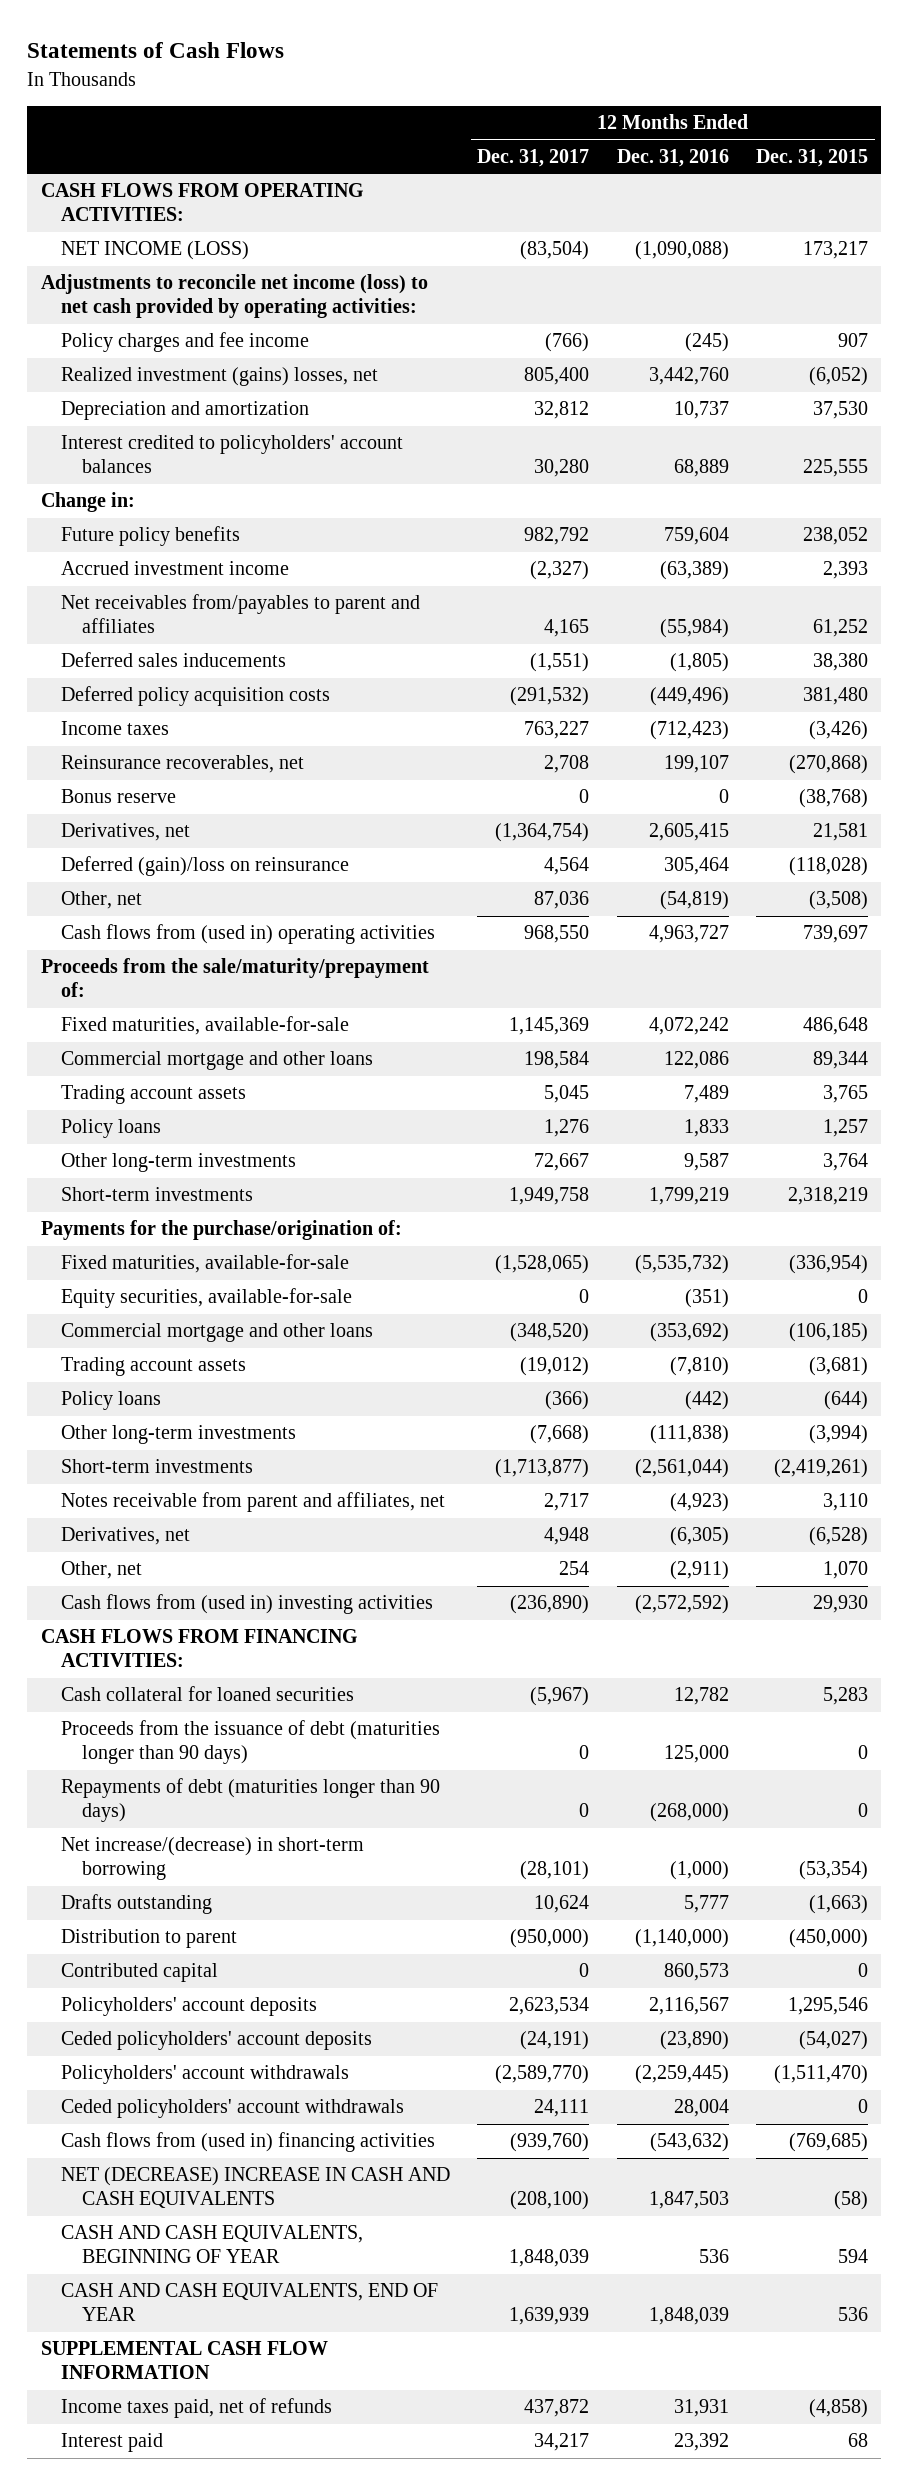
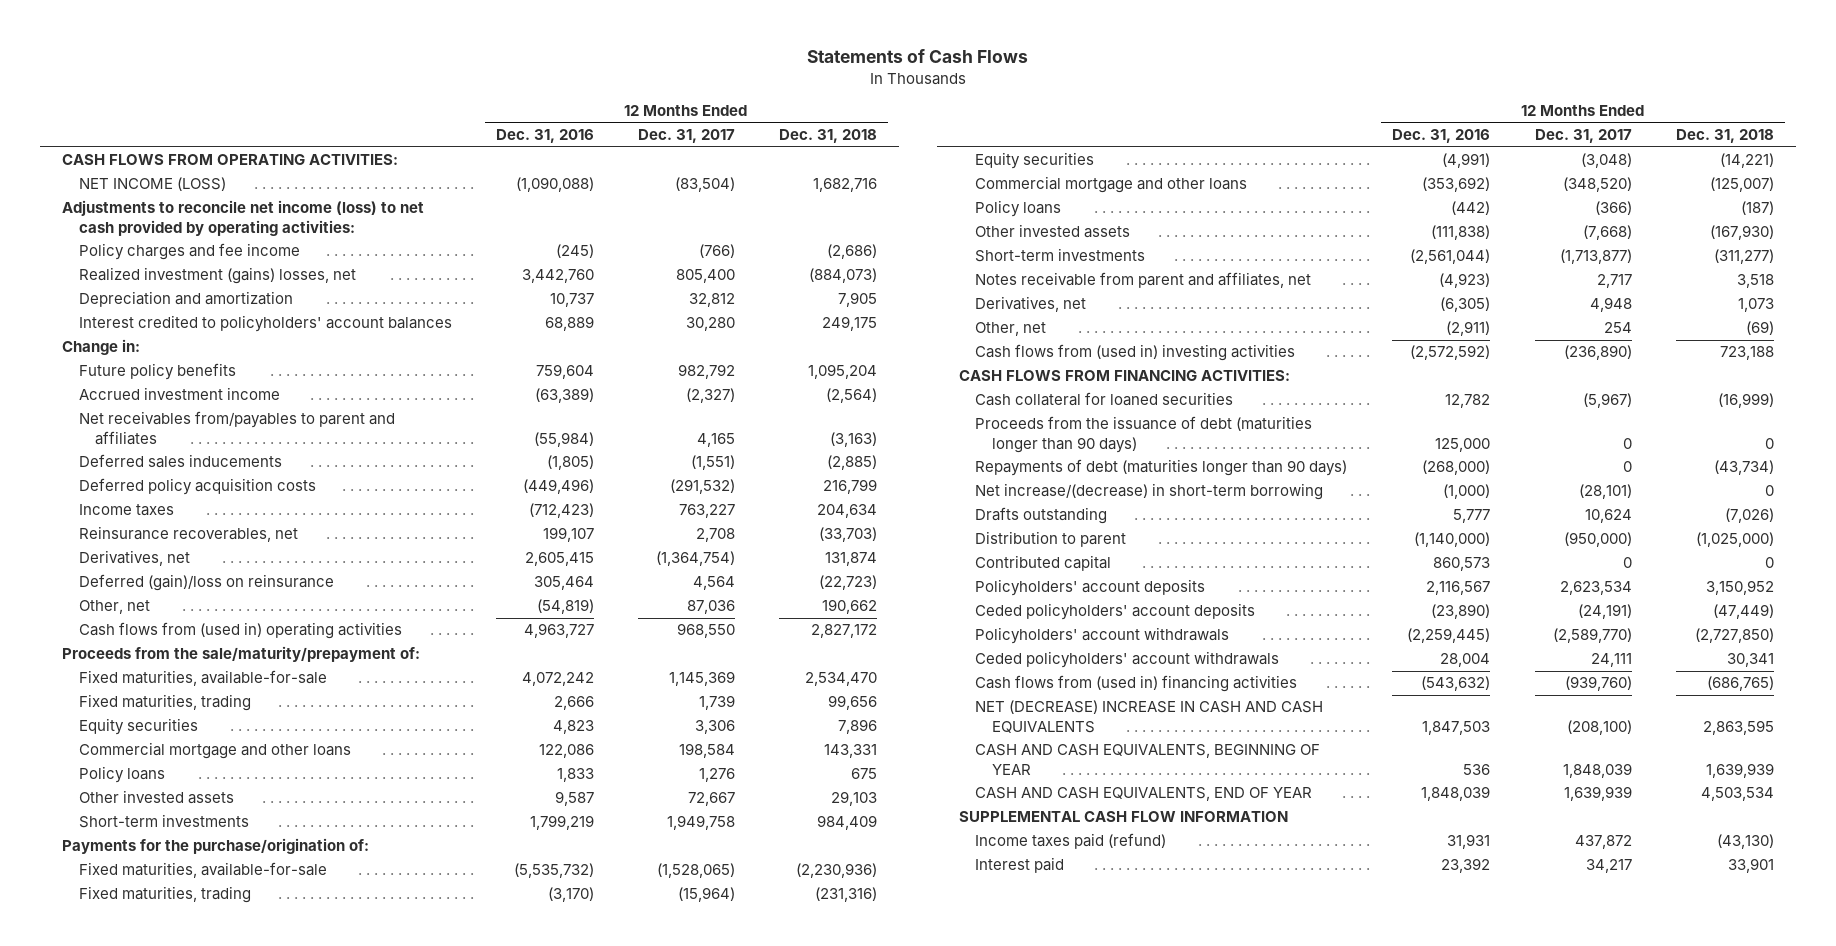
[755,148,868,167] Dec. 31, 2015 -> none
none -> [779,129,878,144] Dec. 31, 2018
[61,789,177,804] Bonus reserve -> none
none -> [78,694,251,712] Fixed maturities, trading
none -> [78,718,198,736] Equity securities
[61,1085,247,1105] Trading account assets -> none
[61,1153,297,1173] Other long-term investments -> [78,790,234,805] Other invested assets
[61,1288,353,1309] Equity securities, available-for-sale -> none
none -> [78,886,251,904] Fixed maturities, trading
none -> [975,152,1095,170] Equity securities
[61,1357,247,1377] Trading account assets -> none
[61,1425,297,1445] Other long-term investments -> [975,224,1131,239] Other invested assets
[61,2398,333,2419] Income taxes paid, net of refunds -> [975,833,1167,850] Income taxes paid (refund)

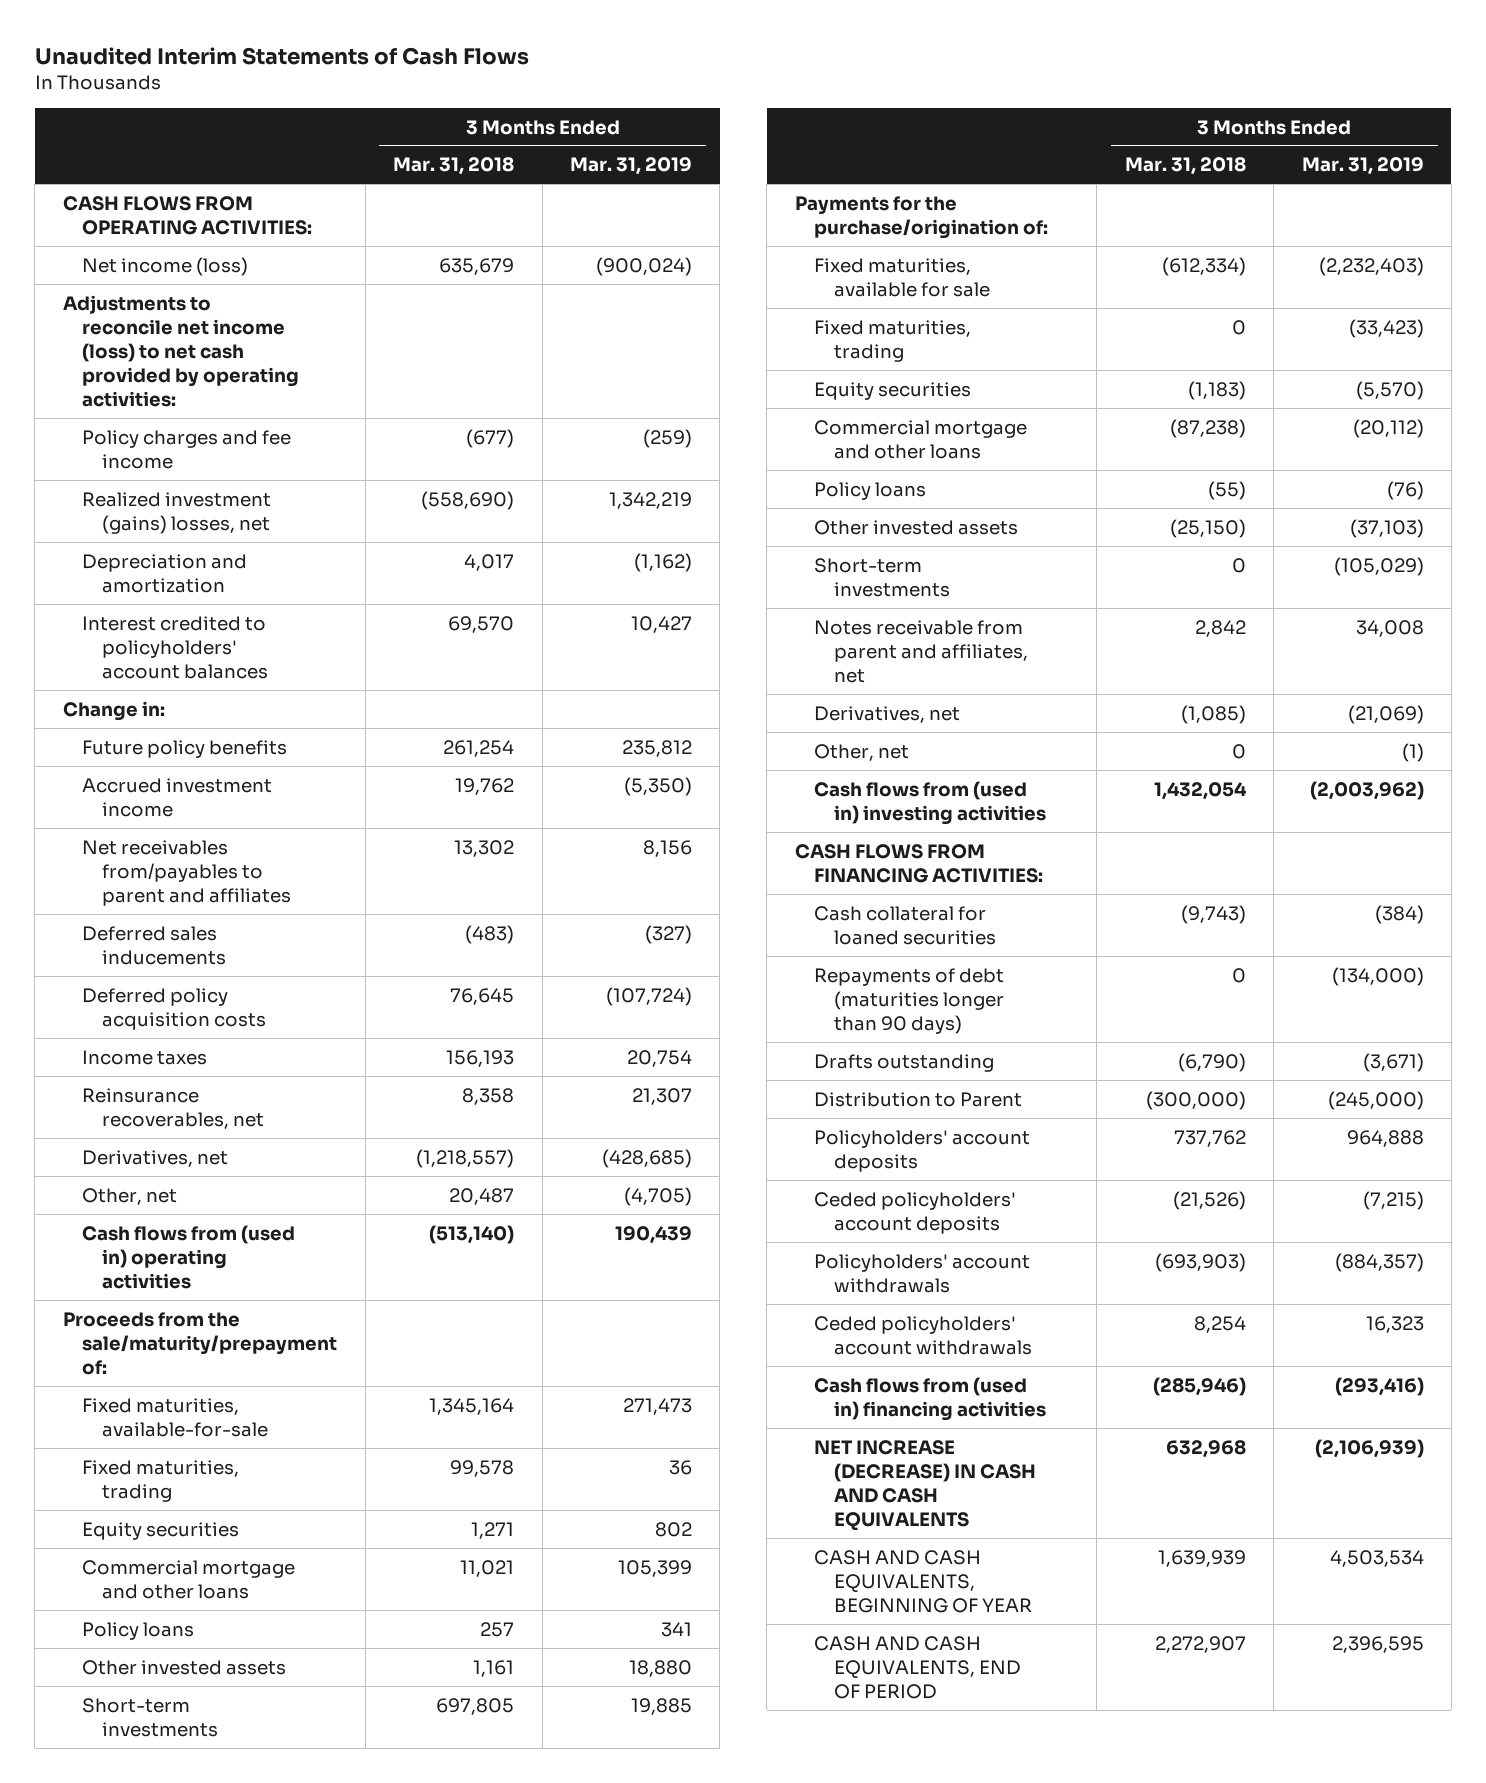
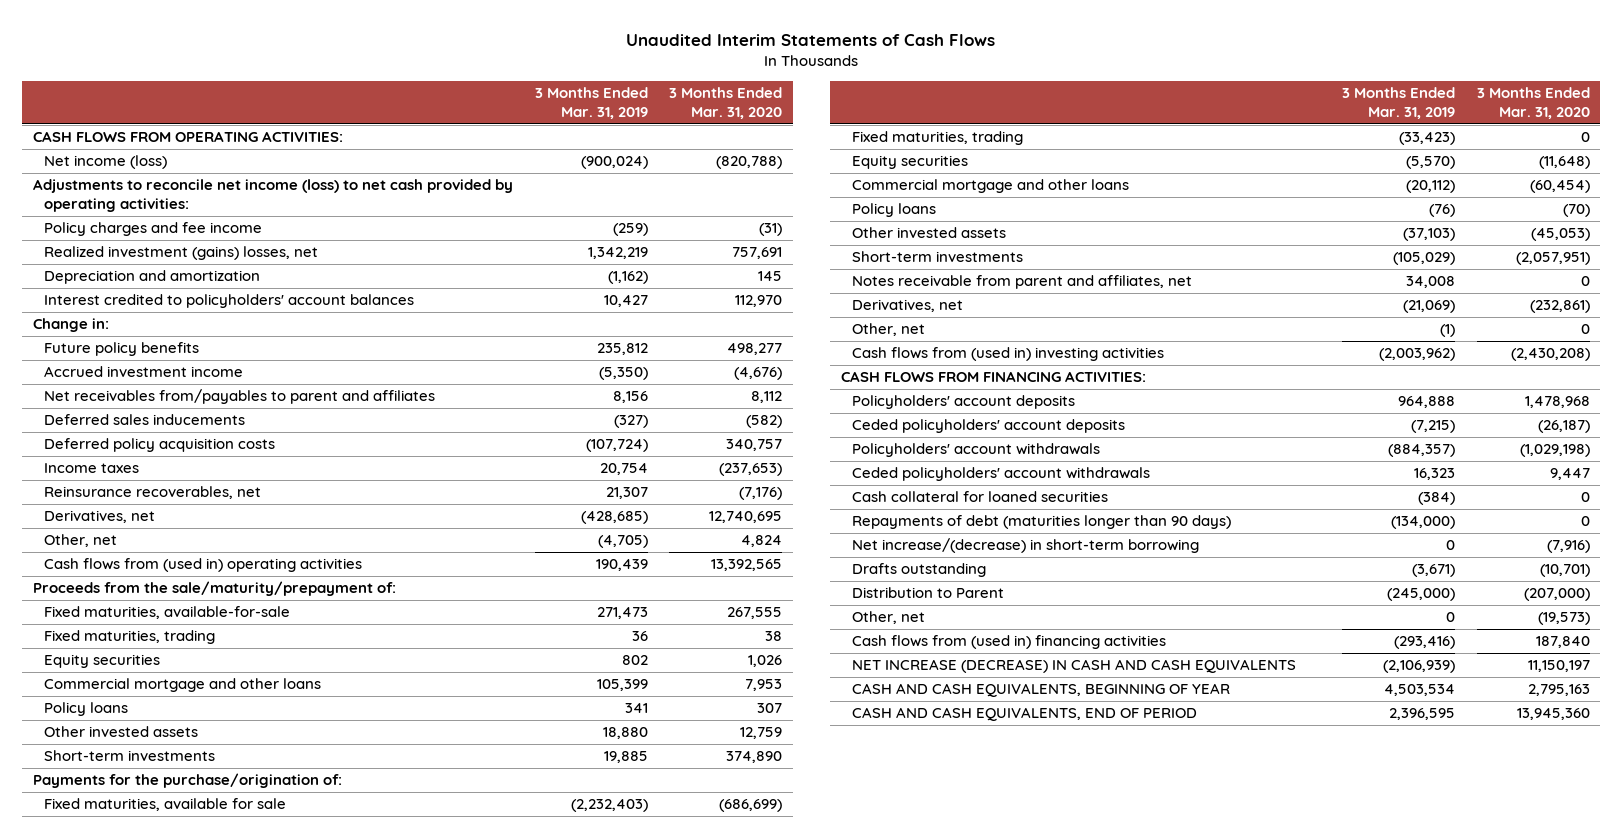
[393,157,515,176] Mar. 31, 2018 -> none
none -> [669,87,783,120] 3 Months Ended Mar. 31, 2020
[814,905,996,945] Cash collateral for loaned securities -> [851,491,1108,503] Cash collateral for loaned securities
[814,967,1005,1034] Repayments of debt (maturities longer than 90 days) -> [851,515,1231,530] Repayments of debt (maturities longer than 90 days)
none -> [851,538,1199,554] Net increase/(decrease) in short-term borrowing
[814,1053,995,1072] Drafts outstanding -> [851,563,986,578] Drafts outstanding
[814,1091,1023,1107] Distribution to Parent -> [851,587,1004,599] Distribution to Parent
none -> [851,611,925,625] Other, net

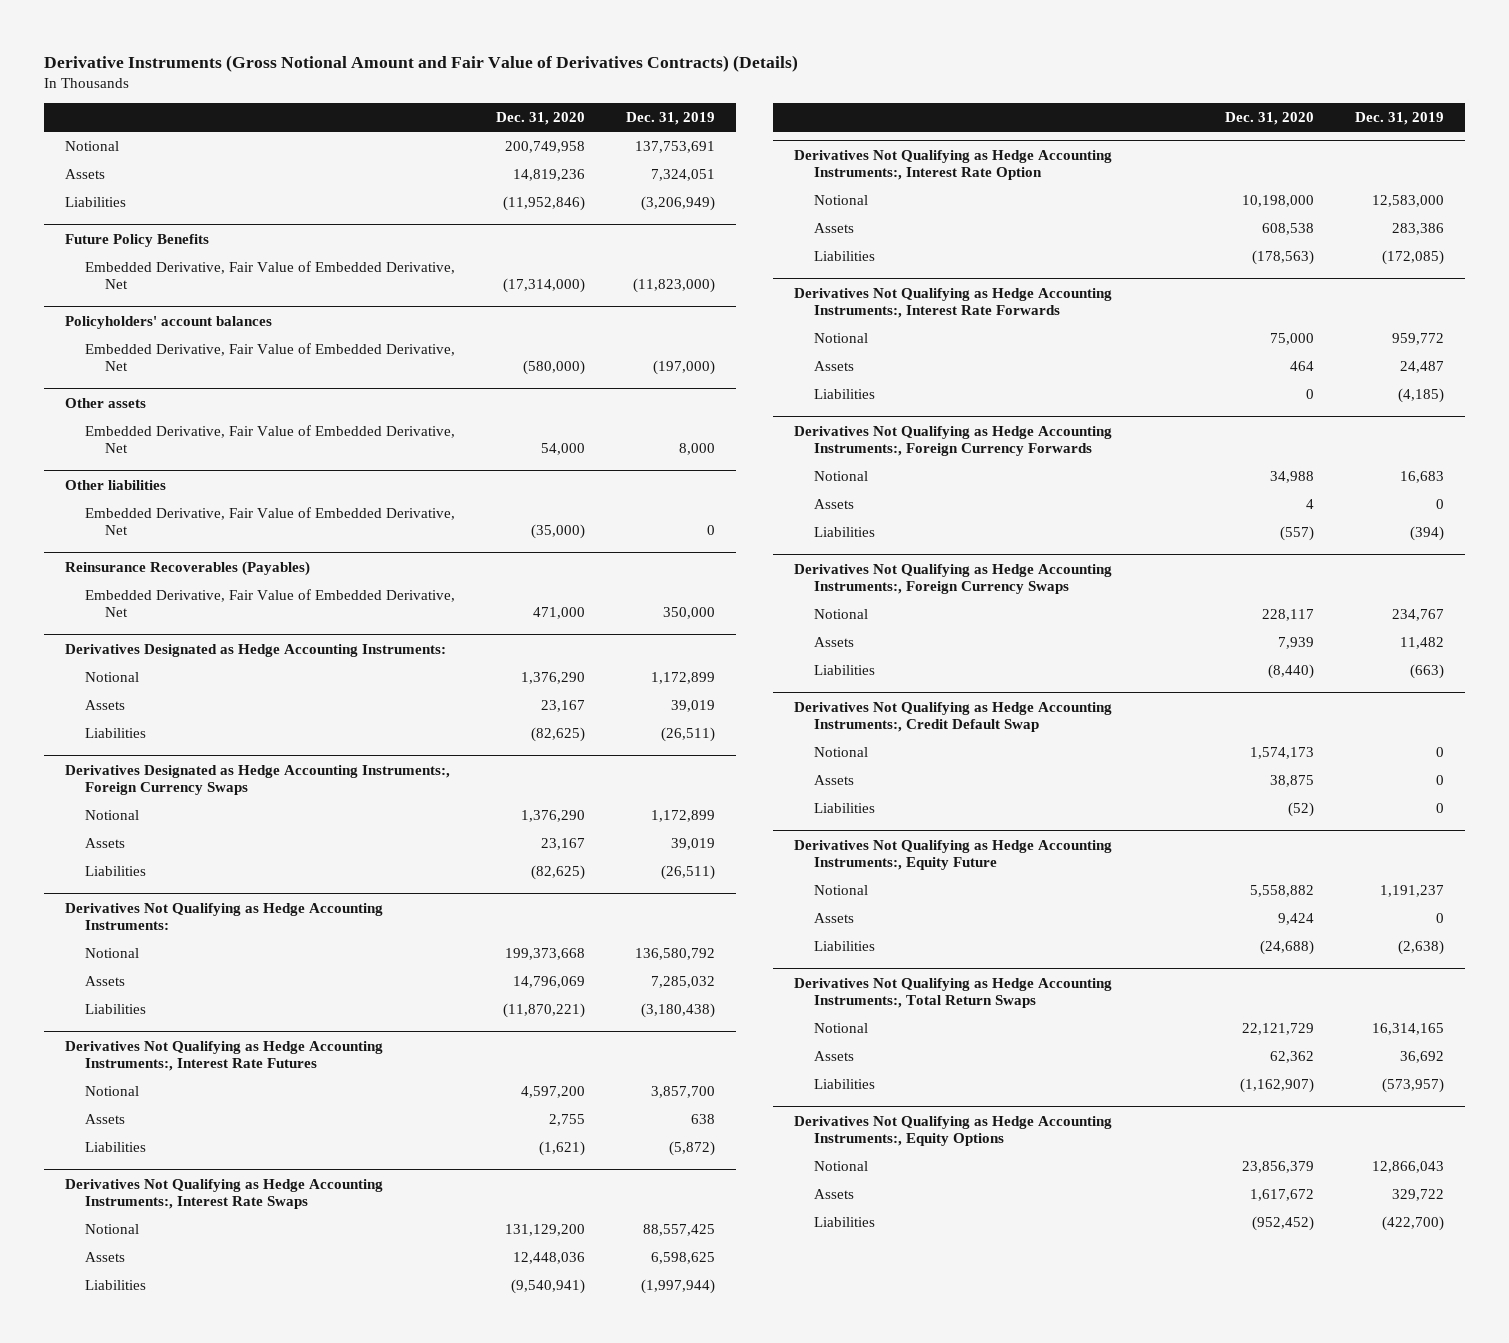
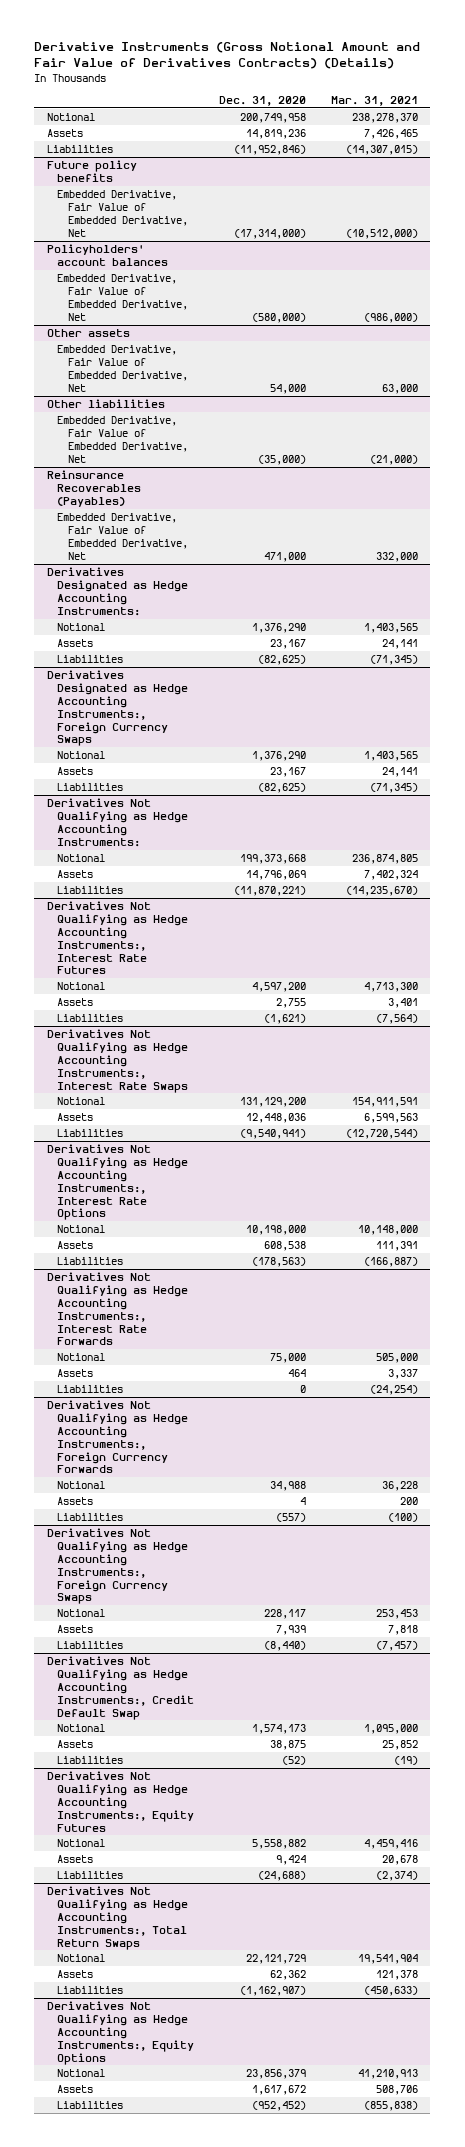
[626,112,716,126] Dec. 31, 2019 -> none
none -> [330,96,418,107] Mar. 31, 2021
[65,233,210,247] Future Policy Benefits -> [46,159,137,182] Future policy benefits
[794,149,1113,181] Derivatives Not Qualifying as Hedge Accounting Instruments:, Interest Rate Option -> [46,1143,189,1221] Derivatives Not Qualifying as Hedge Accounting Instruments:, Interest Rate Options
[794,839,1113,871] Derivatives Not Qualifying as Hedge Accounting Instruments:, Equity Future -> [46,1770,195,1832] Derivatives Not Qualifying as Hedge Accounting Instruments:, Equity Futures

